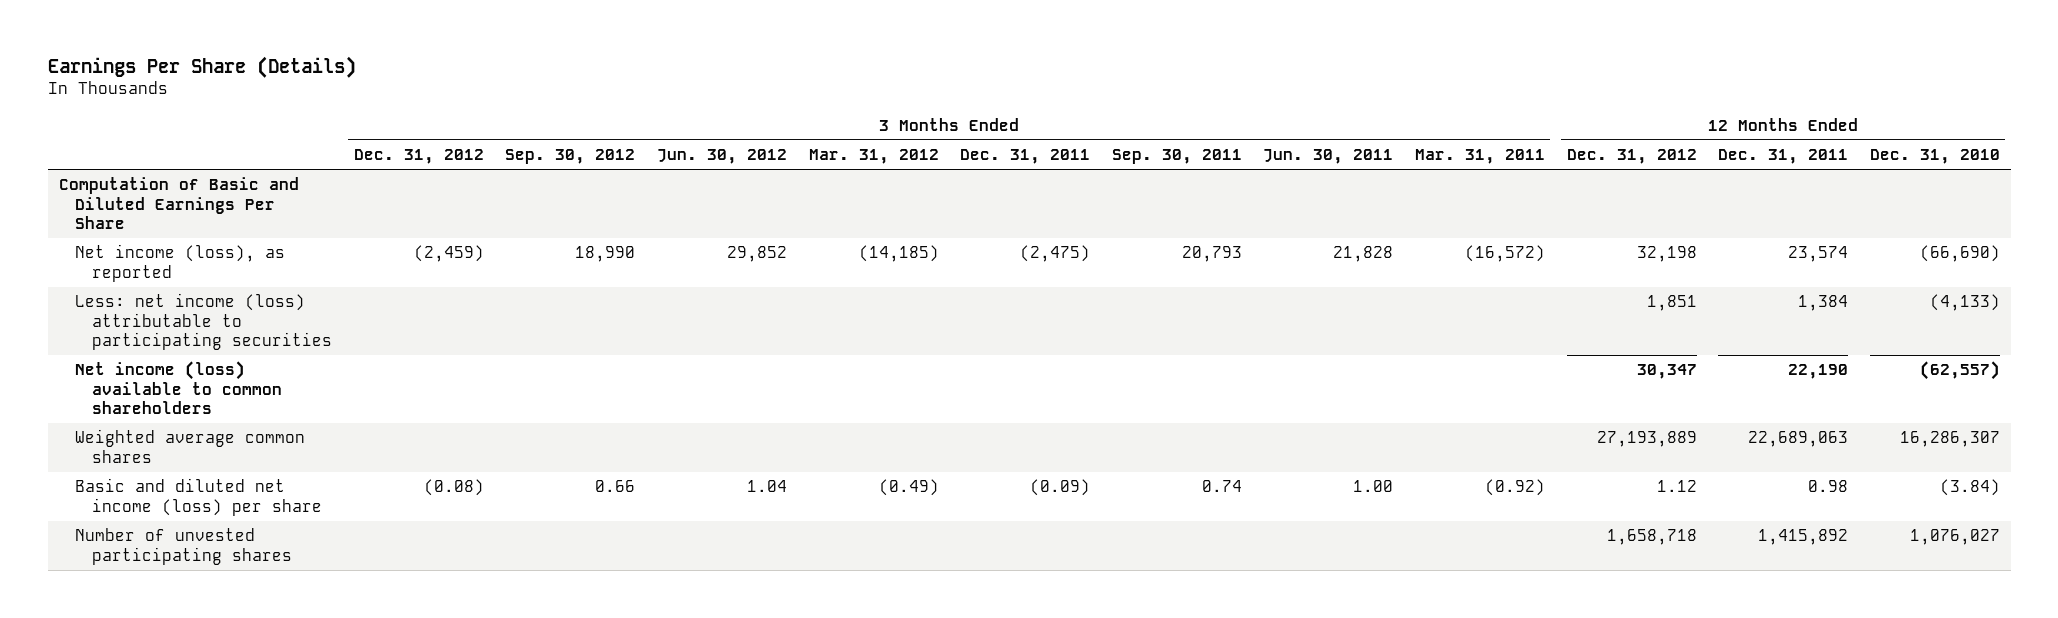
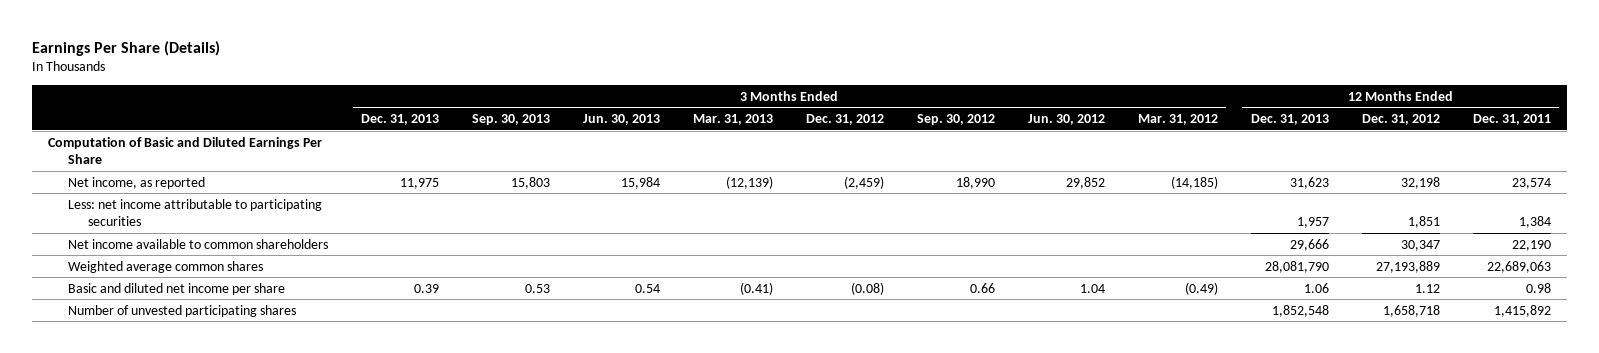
[960,149,1091,165] Dec. 31, 2011 -> none
[1111,149,1242,165] Sep. 30, 2011 -> none
[1263,149,1394,165] Jun. 30, 2011 -> none
[1415,149,1546,165] Mar. 31, 2011 -> none
[1869,149,2000,165] Dec. 31, 2010 -> none
none -> [361,114,440,126] Dec. 31, 2013
none -> [472,114,551,126] Sep. 30, 2013
none -> [583,114,661,126] Jun. 30, 2013
none -> [692,114,773,126] Mar. 31, 2013
none -> [1250,114,1329,126] Dec. 31, 2013
[75,244,286,282] Net income (loss), as reported -> [68,176,206,189] Net income, as reported
[75,293,333,350] Less: net income (loss) attributable to participating securities -> [68,198,323,227] Less: net income attributable to participating securities
[75,361,283,414] Net income (loss) available to common shareholders -> [68,238,329,249] Net income available to common shareholders
[75,478,323,516] Basic and diluted net income (loss) per share -> [68,282,286,295] Basic and diluted net income per share

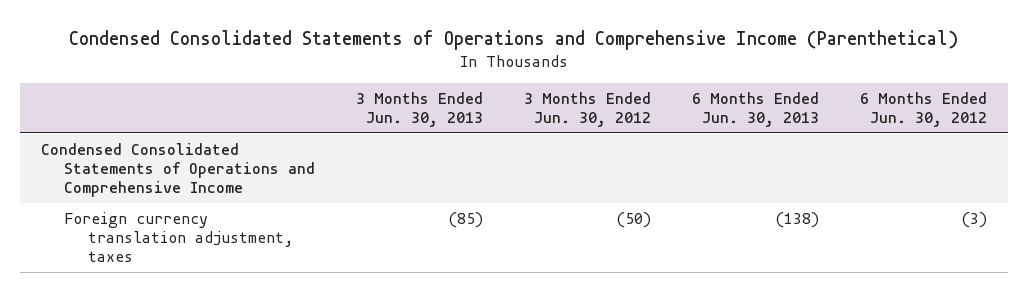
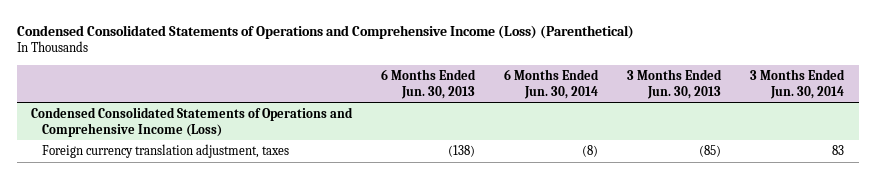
[68,30,958,51] Condensed Consolidated Statements of Operations and Comprehensive Income (Parenthetical) -> [16,24,634,39] Condensed Consolidated Statements of Operations and Comprehensive Income (Loss) (Parenthetical)
[524,91,652,127] 3 Months Ended Jun. 30, 2012 -> none
[860,91,988,127] 6 Months Ended Jun. 30, 2012 -> none
none -> [504,68,600,99] 6 Months Ended Jun. 30, 2014
none -> [750,68,846,99] 3 Months Ended Jun. 30, 2014
[40,142,316,198] Condensed Consolidated Statements of Operations and Comprehensive Income -> [31,106,354,137] Condensed Consolidated Statements of Operations and Comprehensive Income (Loss)

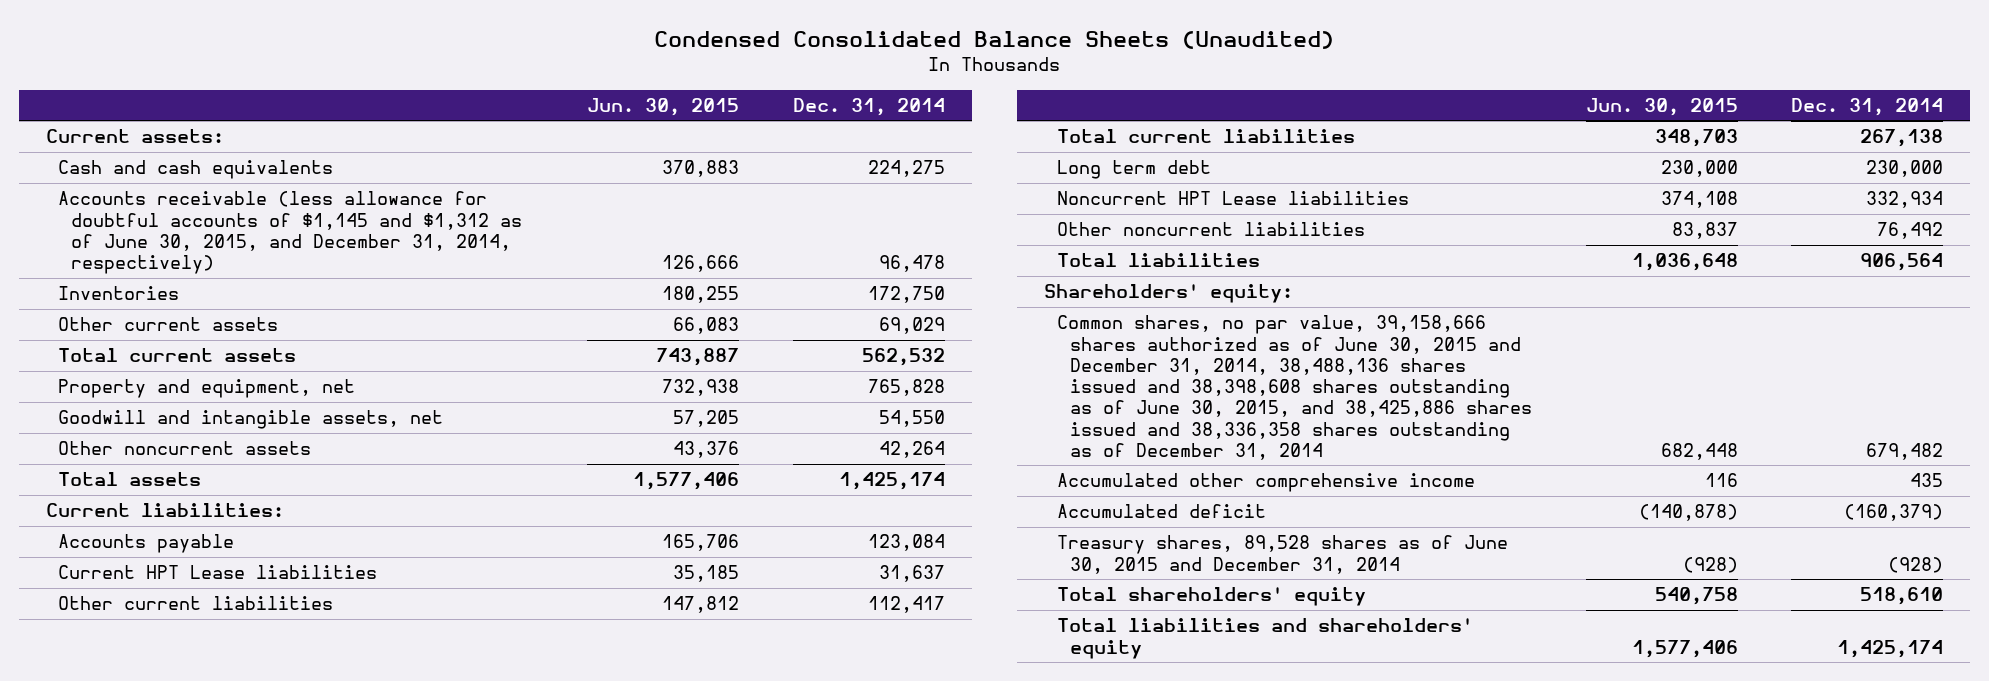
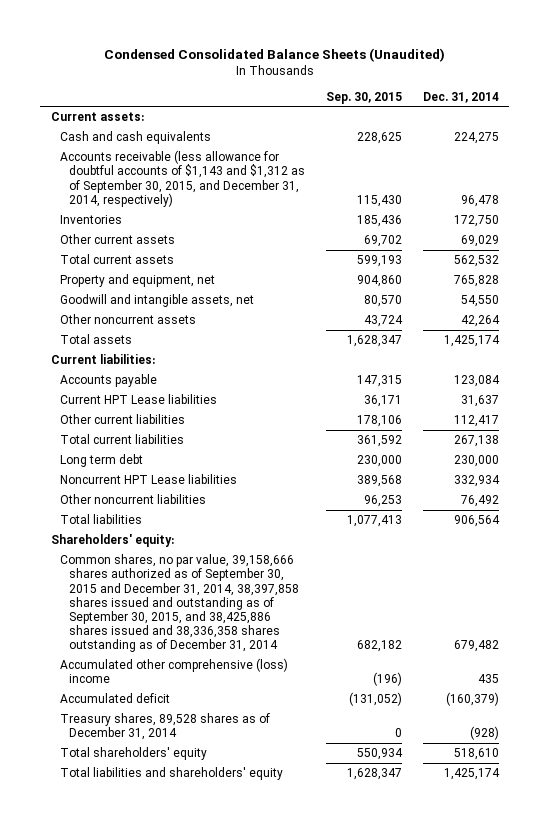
[587,97,740,116] Jun. 30, 2015 -> none
none -> [326,91,403,104] Sep. 30, 2015
[58,191,523,275] Accounts receivable (less allowance for doubtful accounts of $1,145 and $1,312 as of June 30, 2015, and December 31, 2014, respectively) -> [59,150,306,207] Accounts receivable (less allowance for doubtful accounts of $1,143 and $1,312 as of September 30, 2015, and December 31, 2014, respectively)
[1056,315,1532,460] Common shares, no par value, 39,158,666 shares authorized as of June 30, 2015 and December 31, 2014, 38,488,136 shares issued and 38,398,608 shares outstanding as of June 30, 2015, and 38,425,886 shares issued and 38,336,358 shares outstanding as of December 31, 2014 -> [59,554,300,653] Common shares, no par value, 39,158,666 shares authorized as of September 30, 2015 and December 31, 2014, 38,397,858 shares issued and outstanding as of September 30, 2015, and 38,425,886 shares issued and 38,336,358 shares outstanding as of December 31, 2014
[1056,473,1475,493] Accumulated other comprehensive income -> [59,658,288,684] Accumulated other comprehensive (loss) income
[1056,535,1508,574] Treasury shares, 89,528 shares as of June 30, 2015 and December 31, 2014 -> [59,713,270,741] Treasury shares, 89,528 shares as of December 31, 2014

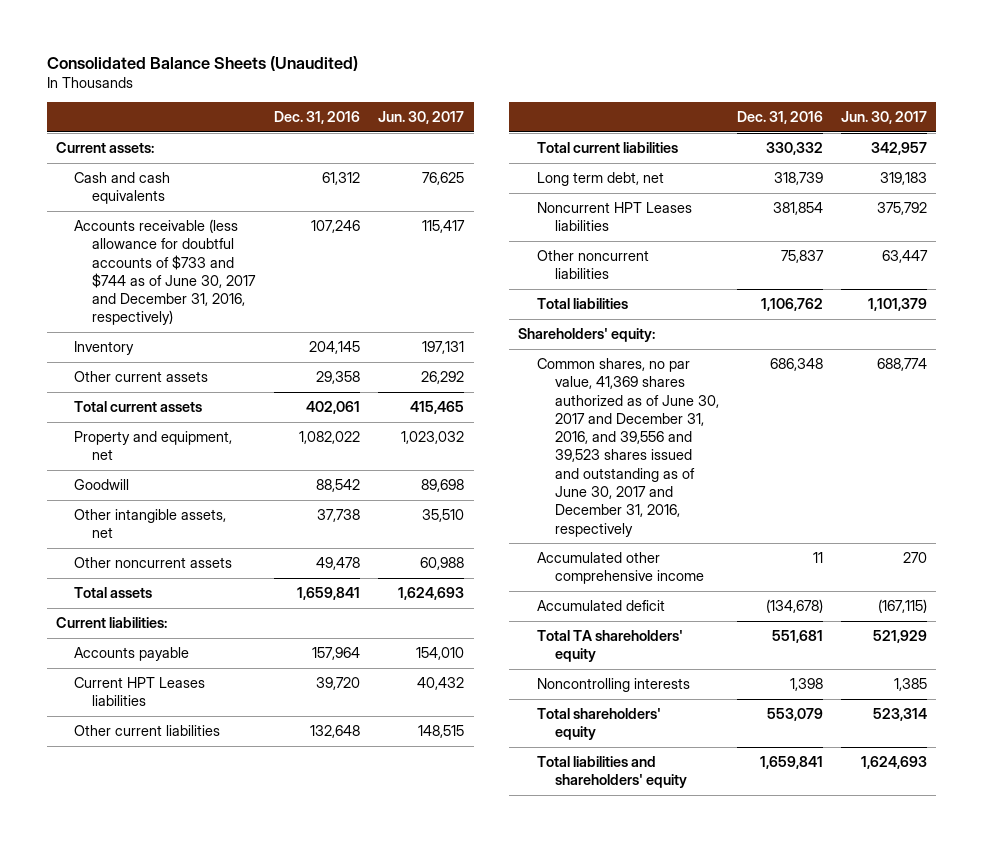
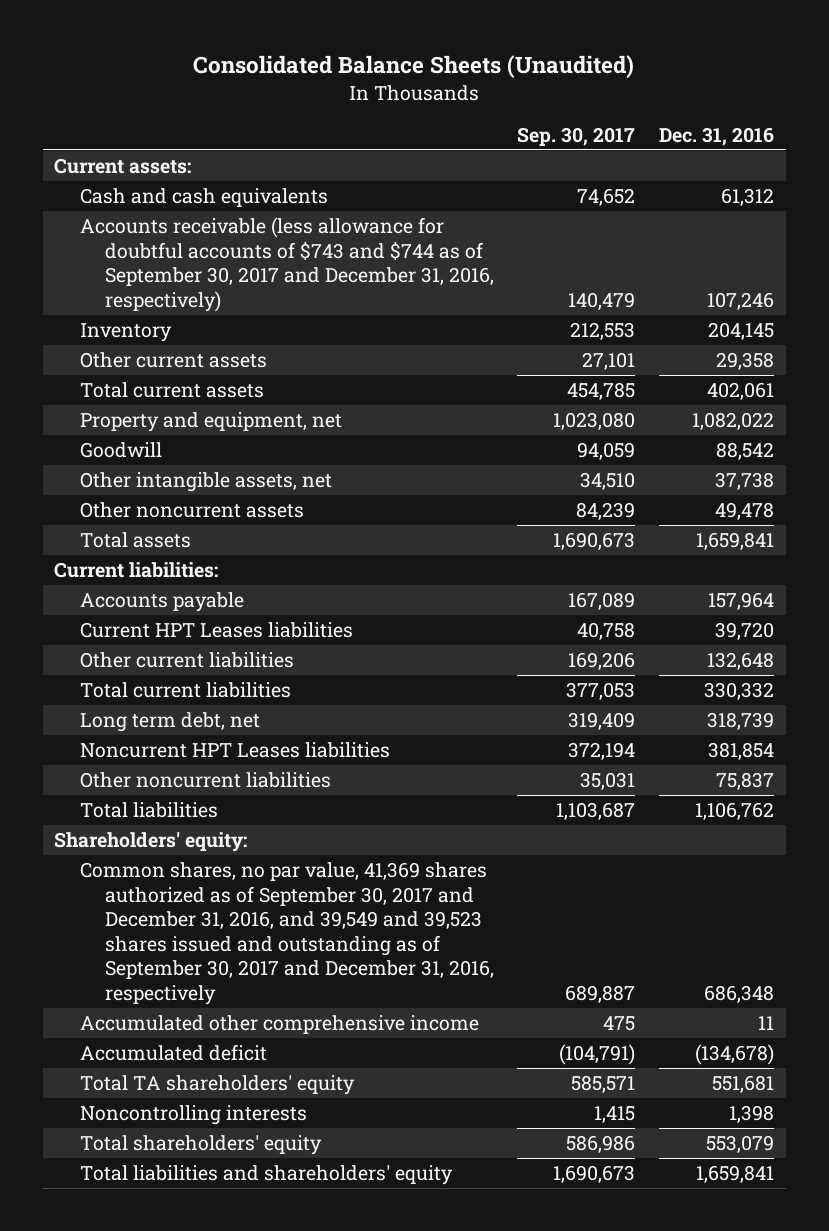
[378,111,465,125] Jun. 30, 2017 -> none
none -> [517,126,636,146] Sep. 30, 2017
[73,218,257,326] Accounts receivable (less allowance for doubtful accounts of $733 and $744 as of June 30, 2017 and December 31, 2016, respectively) -> [79,217,494,312] Accounts receivable (less allowance for doubtful accounts of $743 and $744 as of September 30, 2017 and December 31, 2016, respectively)
[536,357,719,537] Common shares, no par value, 41,369 shares authorized as of June 30, 2017 and December 31, 2016, and 39,556 and 39,523 shares issued and outstanding as of June 30, 2017 and December 31, 2016, respectively -> [79,862,494,1005] Common shares, no par value, 41,369 shares authorized as of September 30, 2017 and December 31, 2016, and 39,549 and 39,523 shares issued and outstanding as of September 30, 2017 and December 31, 2016, respectively

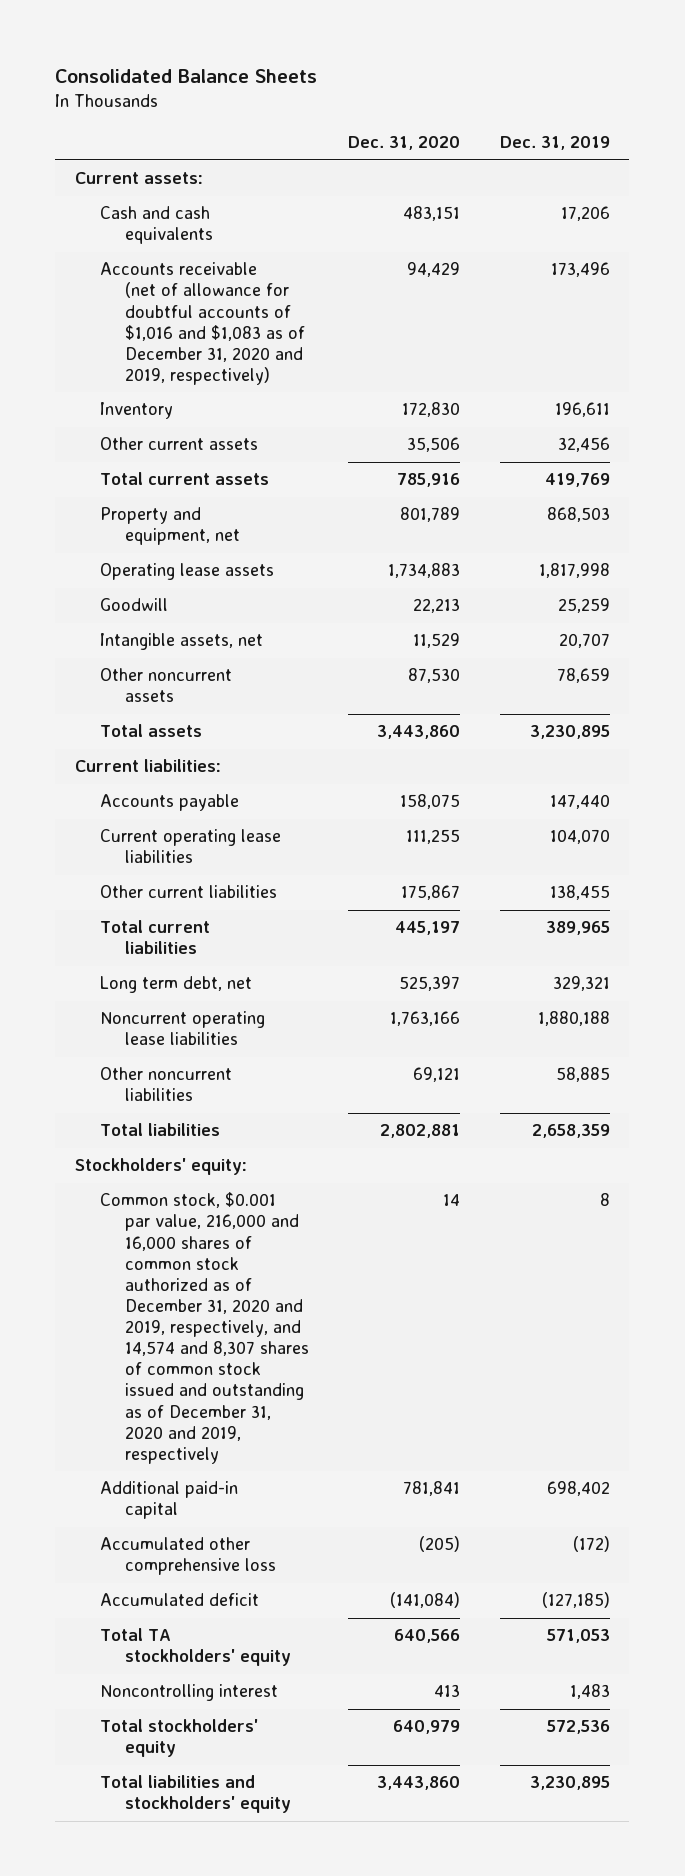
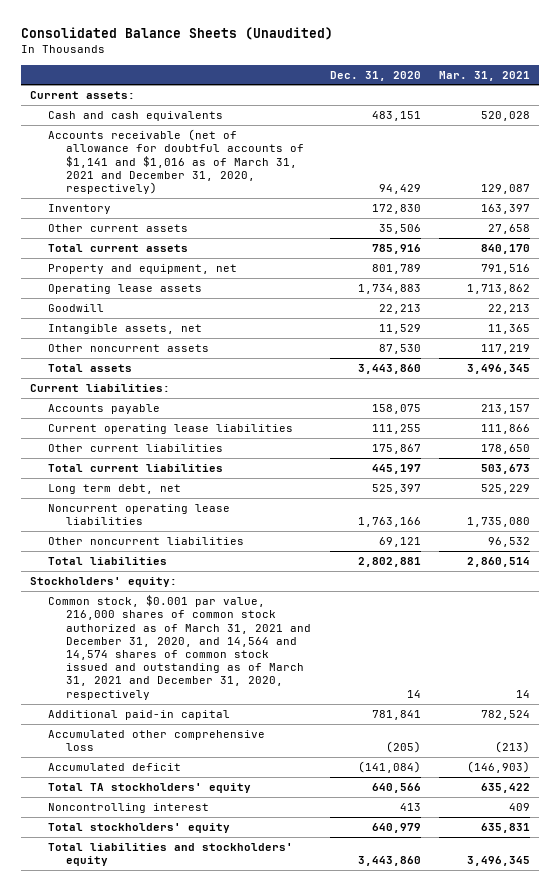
[55,68,318,83] Consolidated Balance Sheets -> [20,27,333,41] Consolidated Balance Sheets (Unaudited)
[499,136,610,151] Dec. 31, 2019 -> none
none -> [439,70,531,81] Mar. 31, 2021
[99,262,305,385] Accounts receivable (net of allowance for doubtful accounts of $1,016 and $1,083 as of December 31, 2020 and 2019, respectively) -> [48,129,304,194] Accounts receivable (net of allowance for doubtful accounts of $1,141 and $1,016 as of March 31, 2021 and December 31, 2020, respectively)
[99,1192,309,1464] Common stock, $0.001 par value, 216,000 and 16,000 shares of common stock authorized as of December 31, 2020 and 2019, respectively, and 14,574 and 8,307 shares of common stock issued and outstanding as of December 31, 2020 and 2019, respectively -> [48,595,311,700] Common stock, $0.001 par value, 216,000 shares of common stock authorized as of March 31, 2021 and December 31, 2020, and 14,564 and 14,574 shares of common stock issued and outstanding as of March 31, 2021 and December 31, 2020, respectively

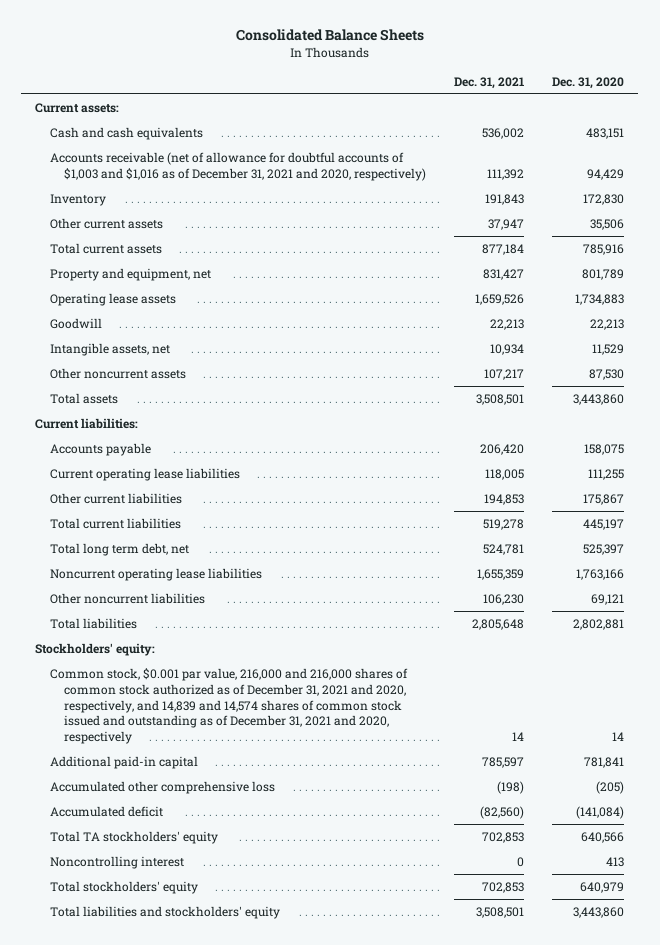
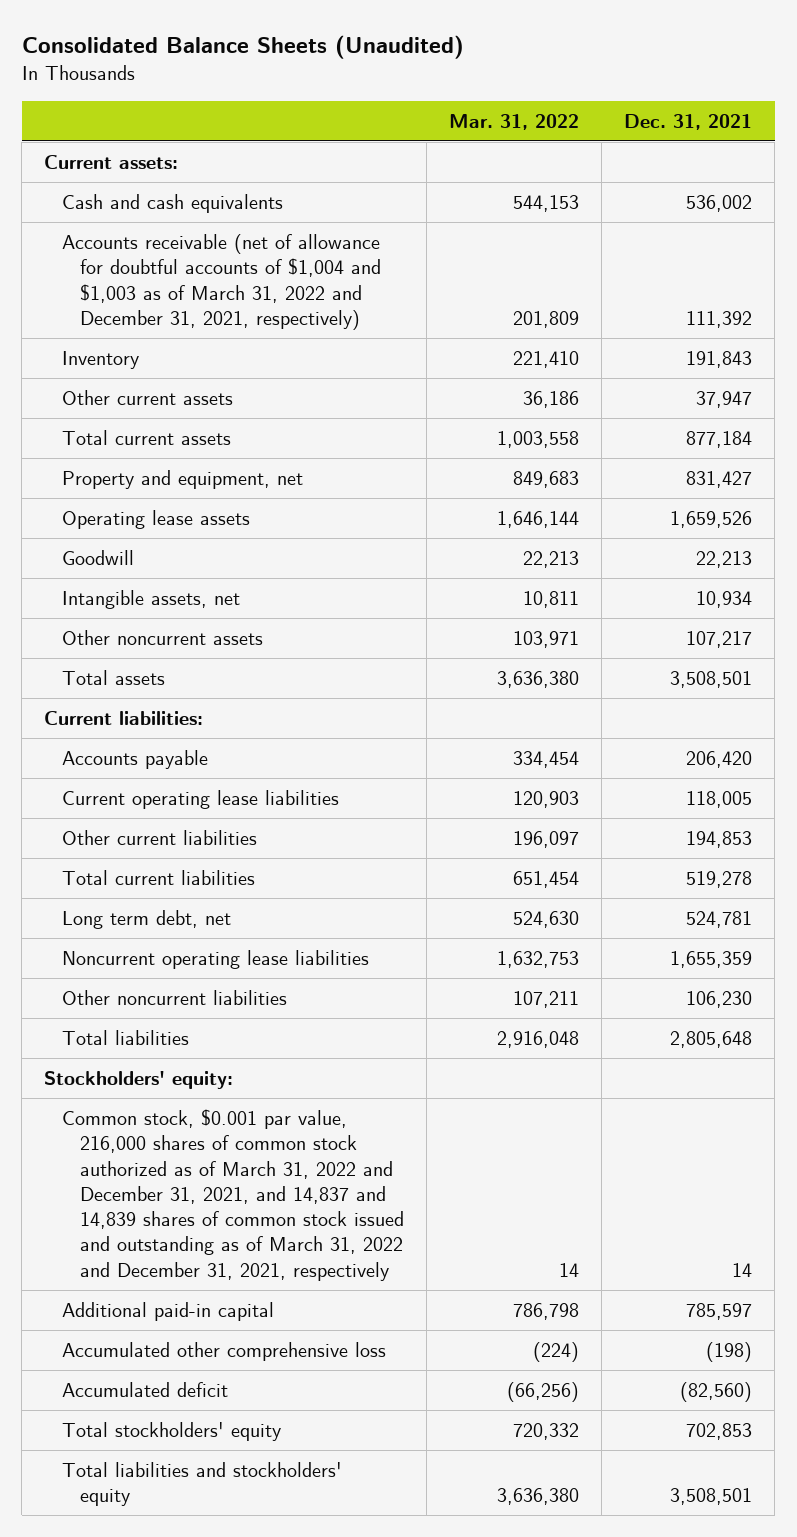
[235,29,424,42] Consolidated Balance Sheets -> [21,35,464,60] Consolidated Balance Sheets (Unaudited)
[552,76,625,89] Dec. 31, 2020 -> none
none -> [449,113,580,130] Mar. 31, 2022
[49,151,426,181] Accounts receivable (net of allowance for doubtful accounts of $1,003 and $1,016 as of December 31, 2021 and 2020, respectively) -> [62,234,382,330] Accounts receivable (net of allowance for doubtful accounts of $1,004 and $1,003 as of March 31, 2022 and December 31, 2021, respectively)
[49,542,189,556] Total long term debt, net -> [62,910,232,930] Long term debt, net
[49,667,408,745] Common stock, $0.001 par value, 216,000 and 216,000 shares of common stock authorized as of December 31, 2021 and 2020, respectively, and 14,839 and 14,574 shares of common stock issued and outstanding as of December 31, 2021 and 2020, respectively -> [62,1109,405,1281] Common stock, $0.001 par value, 216,000 shares of common stock authorized as of March 31, 2022 and December 31, 2021, and 14,837 and 14,839 shares of common stock issued and outstanding as of March 31, 2022 and December 31, 2021, respectively
[49,830,218,844] Total TA stockholders' equity -> none
[49,855,184,869] Noncontrolling interest -> none

